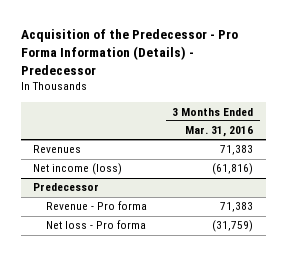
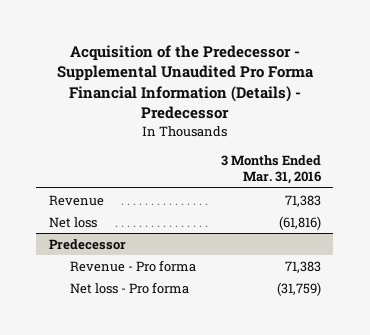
[20,28,238,75] Acquisition of the Predecessor - Pro Forma Information (Details) - Predecessor -> [56,44,314,120] Acquisition of the Predecessor - Supplemental Unaudited Pro Forma Financial Information (Details) - Predecessor
[33,145,82,154] Revenues -> [48,194,104,206] Revenue
[33,163,123,176] Net income (loss) -> [48,216,97,228] Net loss

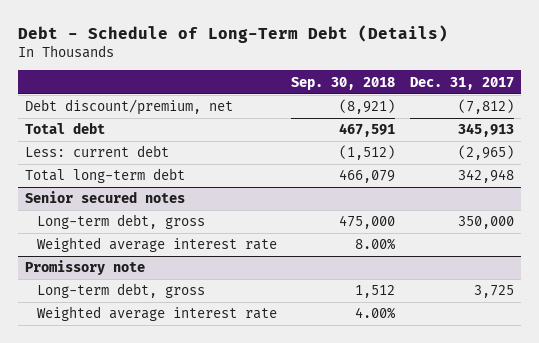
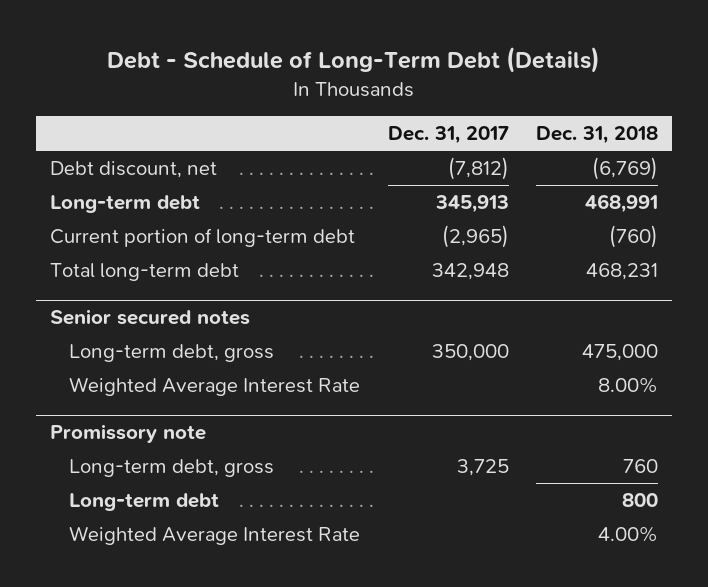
[291,76,396,90] Sep. 30, 2018 -> none
none -> [536,126,659,145] Dec. 31, 2018
[25,99,234,116] Debt discount/premium, net -> [49,161,217,179] Debt discount, net
[25,122,106,135] Total debt -> [49,195,200,214] Long-term debt
[25,145,170,158] Less: current debt -> [49,228,355,248] Current portion of long-term debt
[37,237,278,253] Weighted average interest rate -> [68,377,360,397] Weighted Average Interest Rate
none -> [68,493,219,512] Long-term debt
[37,306,278,322] Weighted average interest rate -> [68,526,360,546] Weighted Average Interest Rate

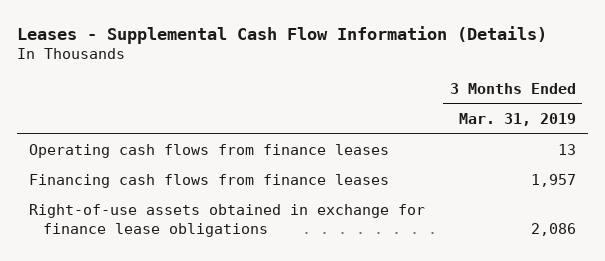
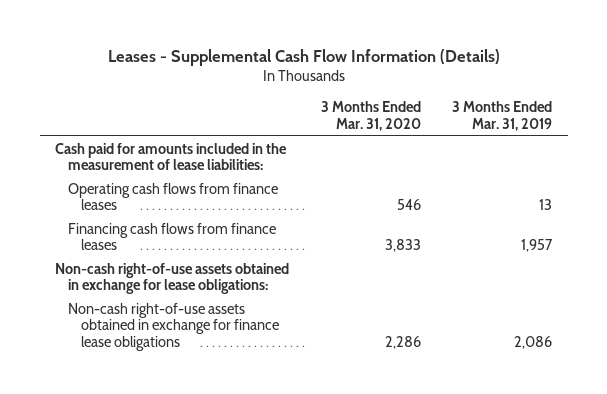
none -> [320,101,421,131] 3 Months Ended Mar. 31, 2020
none -> [55,142,288,171] Cash paid for amounts included in the measurement of lease liabilities:
none -> [55,262,290,295] Non-cash right-of-use assets obtained in exchange for lease obligations:
[29,204,426,237] Right-of-use assets obtained in exchange for finance lease obligations -> [67,302,279,351] Non-cash right-of-use assets obtained in exchange for finance lease obligations

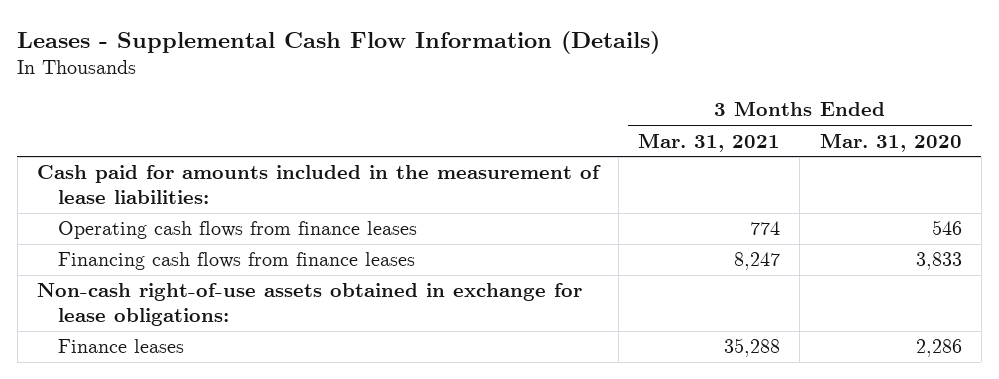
[452,101,553,131] 3 Months Ended Mar. 31, 2019 -> none
none -> [638,132,781,152] Mar. 31, 2021
[67,302,279,351] Non-cash right-of-use assets obtained in exchange for finance lease obligations -> [58,339,185,354] Finance leases

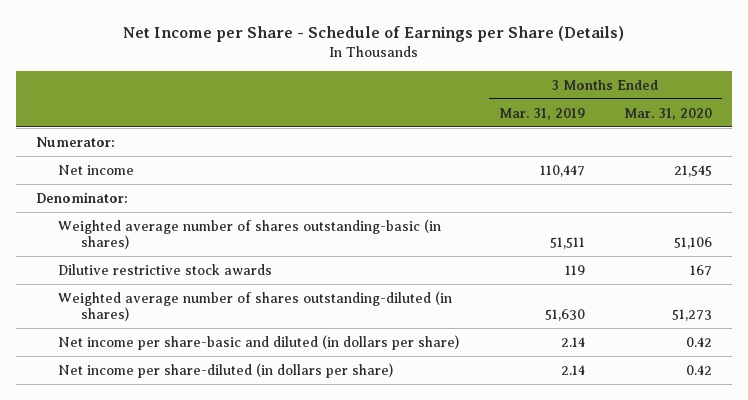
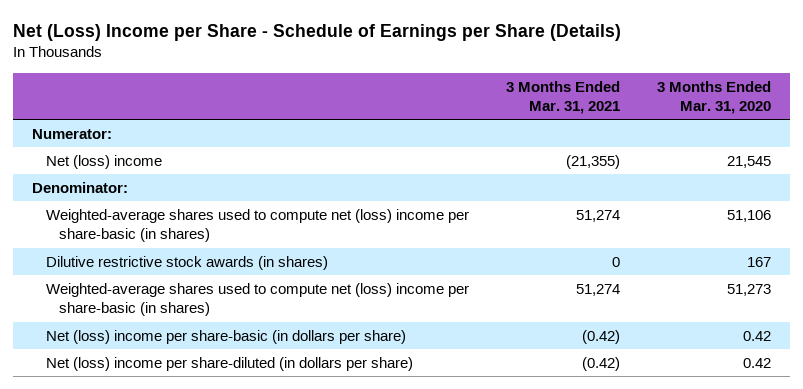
[123,26,625,43] Net Income per Share - Schedule of Earnings per Share (Details) -> [13,23,622,41] Net (Loss) Income per Share - Schedule of Earnings per Share (Details)
[498,107,585,120] Mar. 31, 2019 -> none
none -> [505,80,620,114] 3 Months Ended Mar. 31, 2021
[58,164,135,175] Net income -> [45,154,162,169] Net (loss) income
[58,218,442,250] Weighted average number of shares outstanding-basic (in shares) -> [45,208,469,243] Weighted-average shares used to compute net (loss) income per share-basic (in shares)
[58,263,273,275] Dilutive restrictive stock awards -> [45,255,328,270] Dilutive restrictive stock awards (in shares)
[58,290,453,322] Weighted average number of shares outstanding-diluted (in shares) -> [45,282,469,317] Weighted-average shares used to compute net (loss) income per share-basic (in shares)
[58,334,460,350] Net income per share-basic and diluted (in dollars per share) -> [45,329,406,344] Net (loss) income per share-basic (in dollars per share)
[58,362,394,378] Net income per share-diluted (in dollars per share) -> [45,356,413,371] Net (loss) income per share-diluted (in dollars per share)

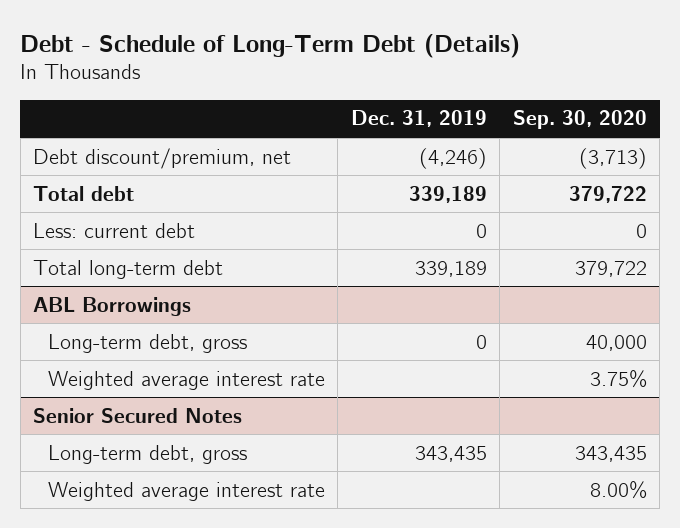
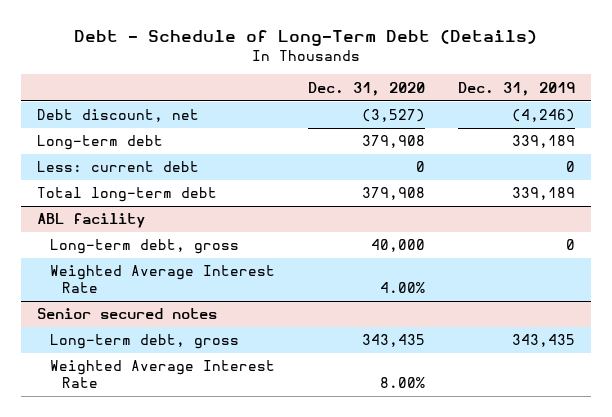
[512,110,647,130] Sep. 30, 2020 -> none
none -> [307,81,425,96] Dec. 31, 2020
[33,147,292,169] Debt discount/premium, net -> [37,109,200,123] Debt discount, net
[33,185,135,201] Total debt -> [37,135,164,151] Long-term debt
[33,296,192,316] ABL Borrowings -> [37,213,146,229] ABL facility
[47,370,325,390] Weighted average interest rate -> [49,265,275,294] Weighted Average Interest Rate
[33,407,243,423] Senior Secured Notes -> [37,308,218,320] Senior secured notes
[47,481,325,501] Weighted average interest rate -> [49,360,275,389] Weighted Average Interest Rate

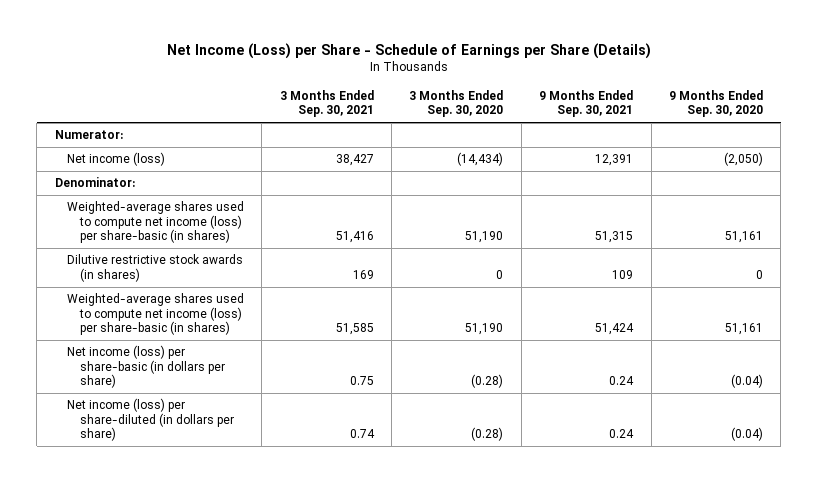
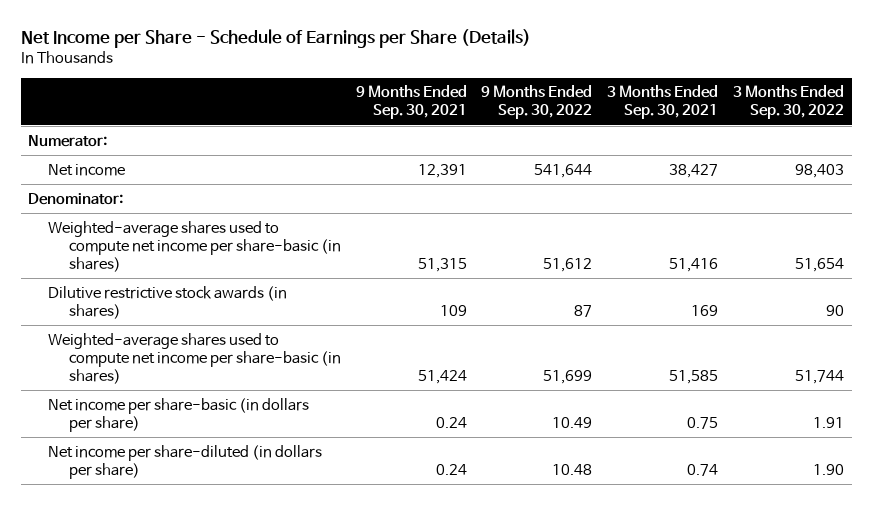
[166,43,651,60] Net Income (Loss) per Share - Schedule of Earnings per Share (Details) -> [20,29,531,49] Net Income per Share - Schedule of Earnings per Share (Details)
[409,89,504,118] 3 Months Ended Sep. 30, 2020 -> none
[668,89,763,118] 9 Months Ended Sep. 30, 2020 -> none
none -> [481,85,593,120] 9 Months Ended Sep. 30, 2022
none -> [733,85,845,120] 3 Months Ended Sep. 30, 2022
[67,152,166,167] Net income (loss) -> [48,163,126,176] Net income
[67,201,245,244] Weighted-average shares used to compute net income (loss) per share-basic (in shares) -> [48,220,341,272] Weighted-average shares used to compute net income per share-basic (in shares)
[67,293,245,336] Weighted-average shares used to compute net income (loss) per share-basic (in shares) -> [48,332,341,384] Weighted-average shares used to compute net income per share-basic (in shares)
[67,345,225,389] Net income (loss) per share-basic (in dollars per share) -> [48,397,310,432] Net income per share-basic (in dollars per share)
[67,398,234,442] Net income (loss) per share-diluted (in dollars per share) -> [48,444,323,479] Net income per share-diluted (in dollars per share)

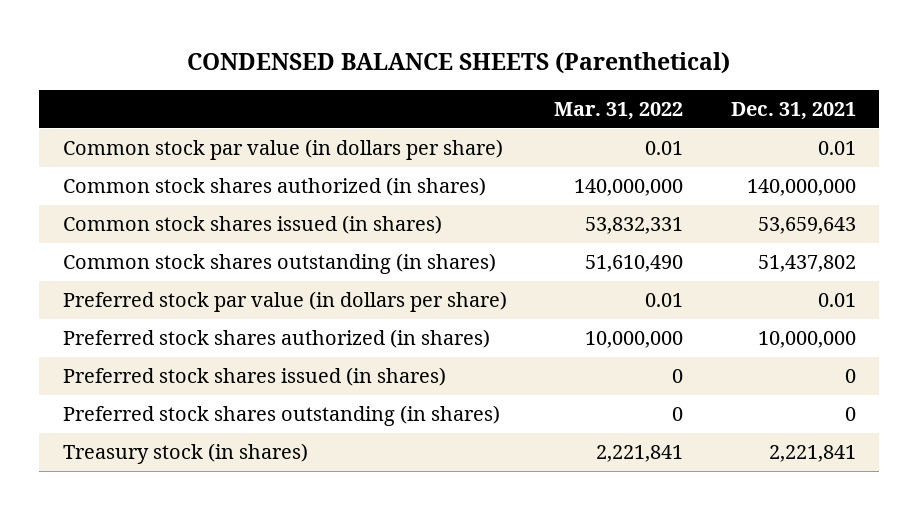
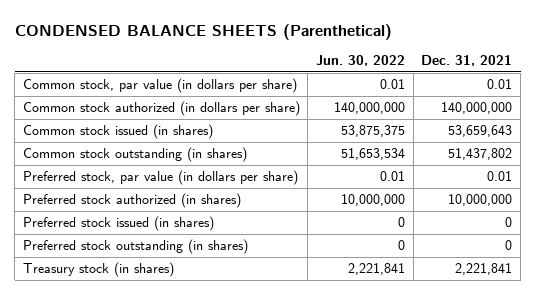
[554,101,684,120] Mar. 31, 2022 -> none
none -> [316,54,406,66] Jun. 30, 2022
[62,139,503,161] Common stock par value (in dollars per share) -> [22,77,297,93] Common stock, par value (in dollars per share)
[62,177,486,197] Common stock shares authorized (in shares) -> [22,100,300,116] Common stock authorized (in dollars per share)
[62,215,442,235] Common stock shares issued (in shares) -> [22,123,213,139] Common stock issued (in shares)
[62,253,496,275] Common stock shares outstanding (in shares) -> [22,146,247,162] Common stock outstanding (in shares)
[62,291,507,313] Preferred stock par value (in dollars per share) -> [22,169,298,185] Preferred stock, par value (in dollars per share)
[62,329,490,349] Preferred stock shares authorized (in shares) -> [22,192,241,208] Preferred stock authorized (in shares)
[62,367,446,387] Preferred stock shares issued (in shares) -> [22,215,214,231] Preferred stock issued (in shares)
[62,405,500,427] Preferred stock shares outstanding (in shares) -> [22,238,248,254] Preferred stock outstanding (in shares)

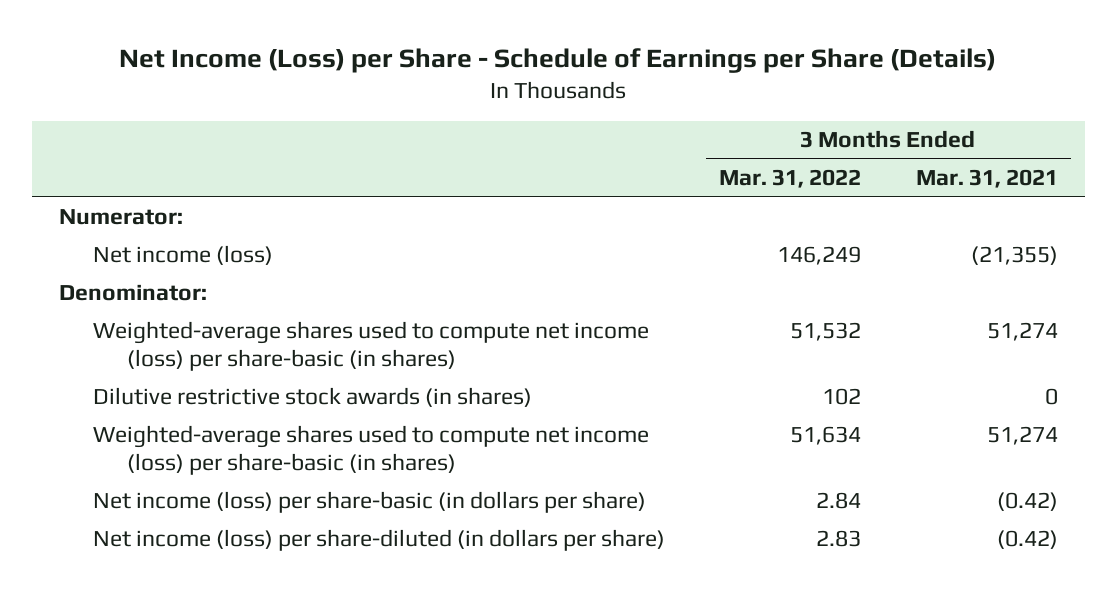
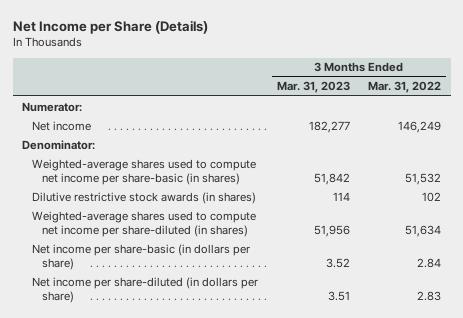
[119,47,997,73] Net Income (Loss) per Share - Schedule of Earnings per Share (Details) -> [12,19,208,34] Net Income per Share (Details)
[915,169,1058,189] Mar. 31, 2021 -> none
none -> [276,81,350,94] Mar. 31, 2023
[93,245,274,266] Net income (loss) -> [32,120,92,131] Net income
[93,321,650,372] Weighted-average shares used to compute net income (loss) per share-basic (in shares) -> [32,158,257,185] Weighted-average shares used to compute net income per share-basic (in shares)
[93,425,650,476] Weighted-average shares used to compute net income (loss) per share-basic (in shares) -> [32,210,257,237] Weighted-average shares used to compute net income per share-diluted (in shares)
[93,491,647,514] Net income (loss) per share-basic (in dollars per share) -> [32,243,251,270] Net income per share-basic (in dollars per share)
[93,529,666,552] Net income (loss) per share-diluted (in dollars per share) -> [32,276,259,303] Net income per share-diluted (in dollars per share)

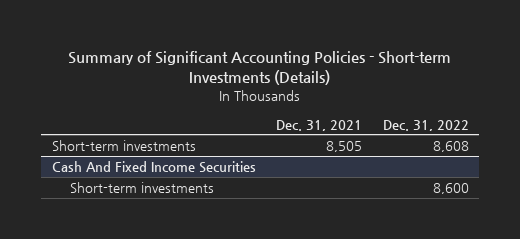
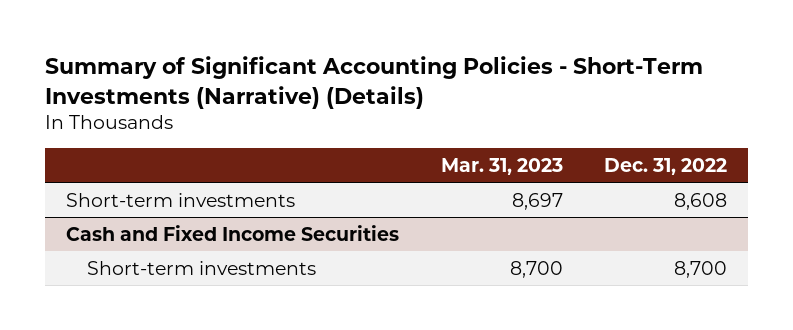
[68,50,452,86] Summary of Significant Accounting Policies - Short-term Investments (Details) -> [44,56,703,109] Summary of Significant Accounting Policies - Short-Term Investments (Narrative) (Details)
[276,119,363,131] Dec. 31, 2021 -> none
none -> [440,157,563,175] Mar. 31, 2023
[51,161,256,174] Cash And Fixed Income Securities -> [65,224,399,241] Cash and Fixed Income Securities
[432,183,469,195] 8,600 -> [674,260,728,278] 8,700

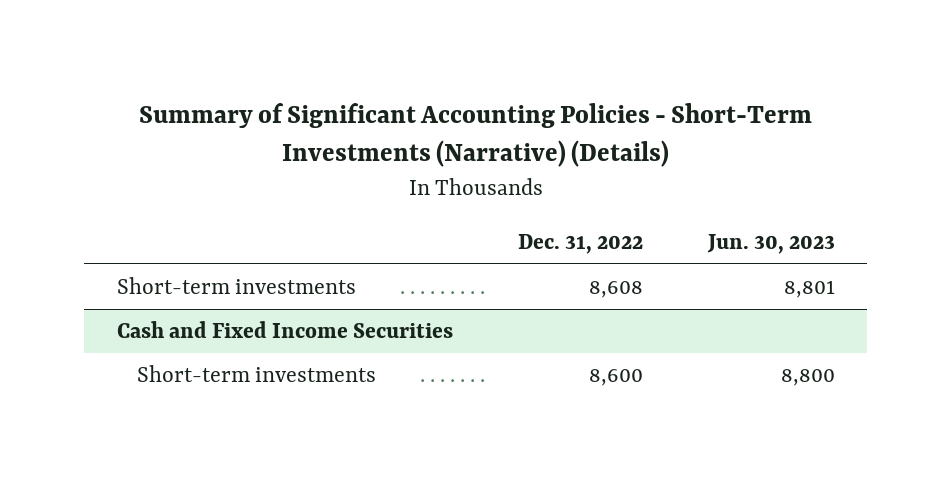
[440,157,563,175] Mar. 31, 2023 -> none
none -> [706,233,835,254] Jun. 30, 2023
[674,260,728,278] 8,700 -> [588,369,643,387] 8,600

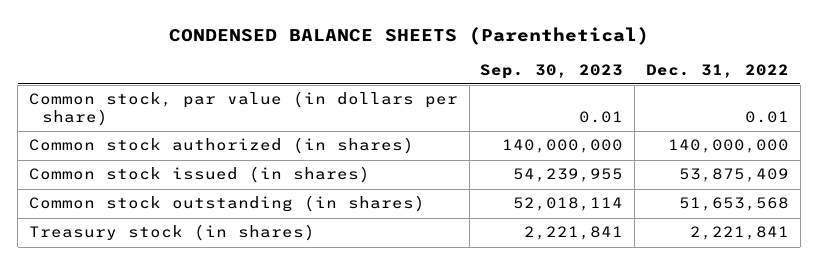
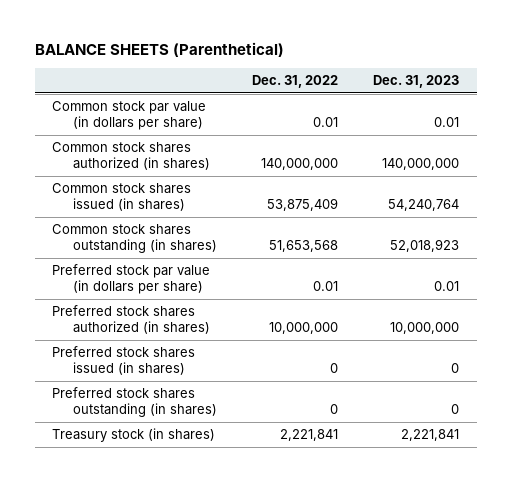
[168,26,649,45] CONDENSED BALANCE SHEETS (Parenthetical) -> [34,41,284,57] BALANCE SHEETS (Parenthetical)
[480,63,624,79] Sep. 30, 2023 -> none
none -> [373,75,460,89] Dec. 31, 2023
[28,91,458,126] Common stock, par value (in dollars per share) -> [52,101,207,131] Common stock par value (in dollars per share)
[28,137,414,155] Common stock authorized (in shares) -> [52,142,210,171] Common stock shares authorized (in shares)
[28,166,370,184] Common stock issued (in shares) -> [52,183,192,212] Common stock shares issued (in shares)
[28,195,425,213] Common stock outstanding (in shares) -> [52,224,217,254] Common stock shares outstanding (in shares)
none -> [52,264,211,295] Preferred stock par value (in dollars per share)
none -> [52,305,210,335] Preferred stock shares authorized (in shares)
none -> [52,346,196,376] Preferred stock shares issued (in shares)
none -> [52,387,217,418] Preferred stock shares outstanding (in shares)

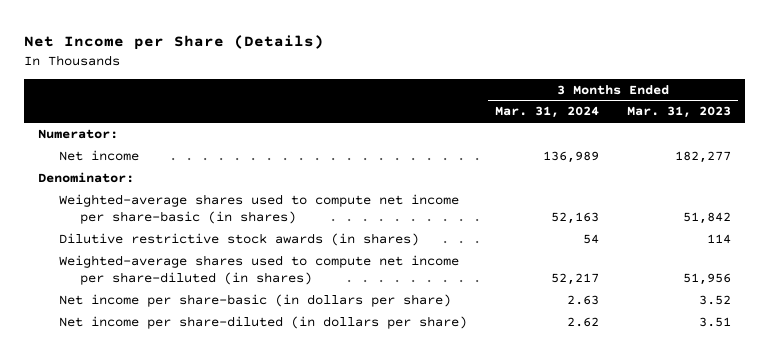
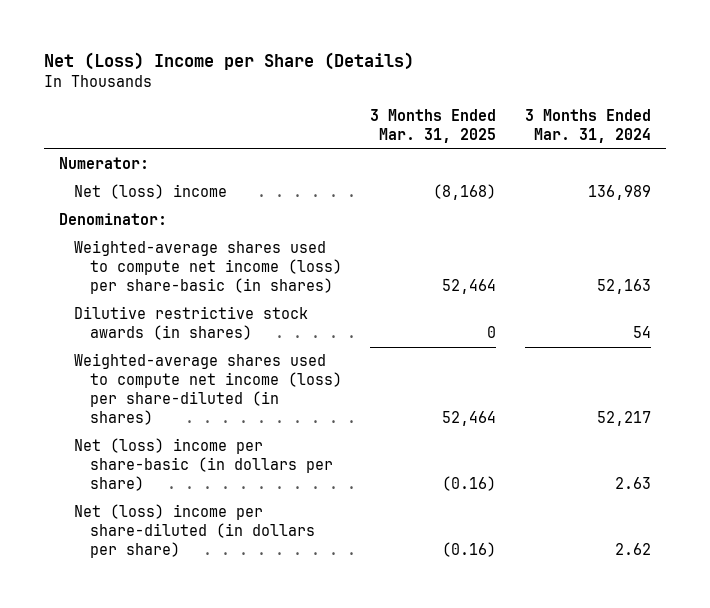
[24,34,325,50] Net Income per Share (Details) -> [44,52,415,71] Net (Loss) Income per Share (Details)
[627,106,732,119] Mar. 31, 2023 -> none
none -> [370,109,497,144] 3 Months Ended Mar. 31, 2025
[58,150,139,162] Net income -> [74,184,228,200] Net (loss) income
[58,194,459,224] Weighted-average shares used to compute net income per share-basic (in shares) -> [74,240,342,295] Weighted-average shares used to compute net income (loss) per share-basic (in shares)
[58,255,459,285] Weighted-average shares used to compute net income per share-diluted (in shares) -> [74,353,342,426] Weighted-average shares used to compute net income (loss) per share-diluted (in shares)
[58,294,451,308] Net income per share-basic (in dollars per share) -> [74,438,333,492] Net (loss) income per share-basic (in dollars per share)
[58,316,467,330] Net income per share-diluted (in dollars per share) -> [74,504,315,559] Net (loss) income per share-diluted (in dollars per share)

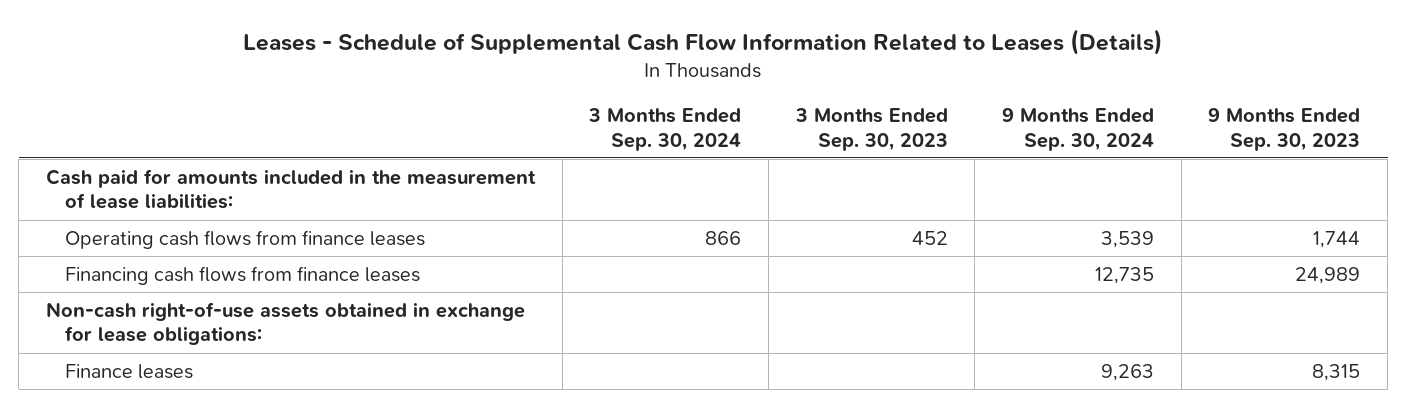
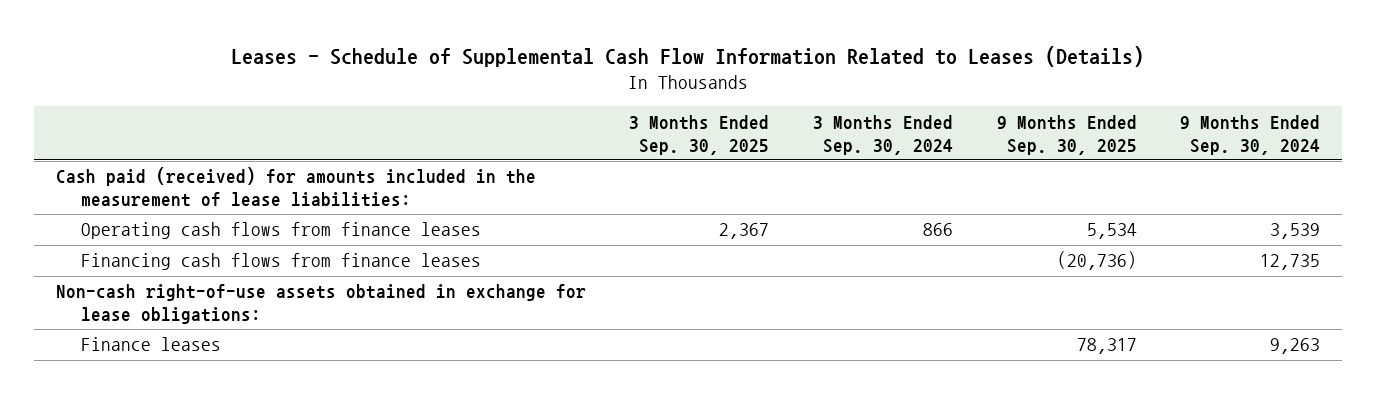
[794,107,948,151] 3 Months Ended Sep. 30, 2023 -> none
[1208,107,1361,151] 9 Months Ended Sep. 30, 2023 -> none
none -> [629,114,770,155] 3 Months Ended Sep. 30, 2025
none -> [996,114,1137,155] 9 Months Ended Sep. 30, 2025
[45,168,536,210] Cash paid for amounts included in the measurement of lease liabilities: -> [55,167,536,208] Cash paid (received) for amounts included in the measurement of lease liabilities:

